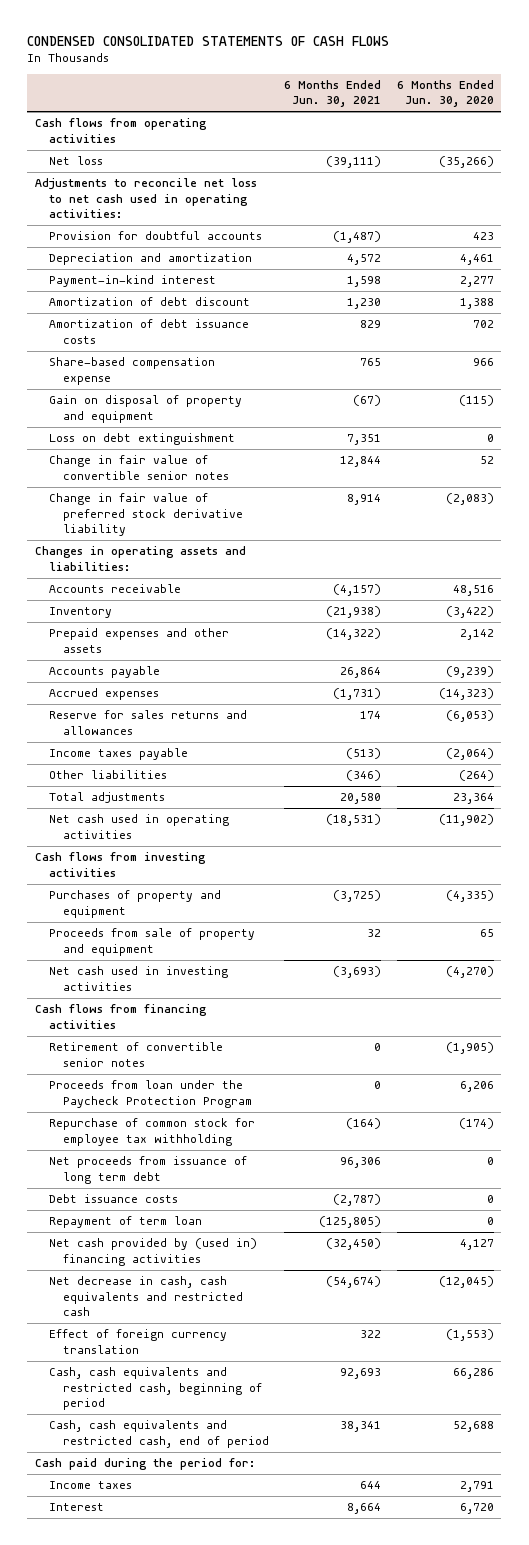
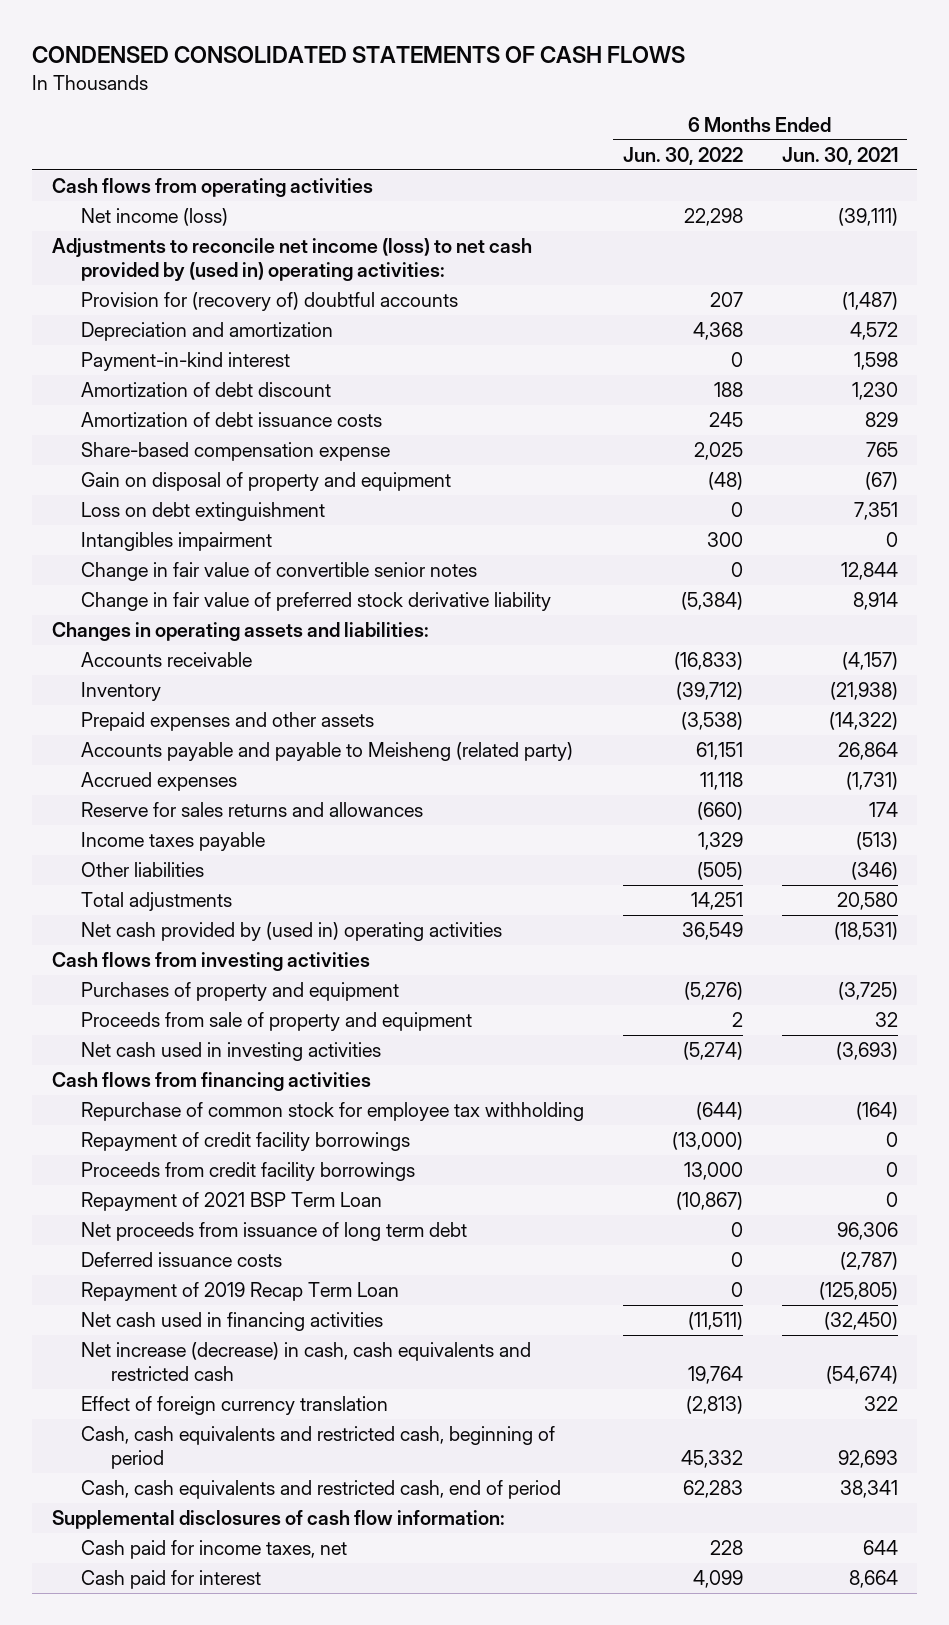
[396,80,494,108] 6 Months Ended Jun. 30, 2020 -> none
none -> [622,146,743,165] Jun. 30, 2022
[49,156,104,166] Net loss -> [81,208,229,227] Net income (loss)
[35,178,258,219] Adjustments to reconcile net loss to net cash used in operating activities: -> [51,238,532,281] Adjustments to reconcile net income (loss) to net cash provided by (used in) operating activities:
[49,231,263,241] Provision for doubtful accounts -> [81,292,459,312] Provision for (recovery of) doubtful accounts
none -> [81,532,273,552] Intangibles impairment
[49,666,161,679] Accounts payable -> [81,742,574,762] Accounts payable and payable to Meisheng (related party)
[49,814,230,839] Net cash used in operating activities -> [81,922,503,942] Net cash provided by (used in) operating activities
[49,1042,224,1067] Retirement of convertible senior notes -> none
[49,1080,253,1108] Proceeds from loan under the Paycheck Protection Program -> none
none -> [81,1132,411,1152] Repayment of credit facility borrowings
none -> [81,1162,416,1182] Proceeds from credit facility borrowings
none -> [81,1192,383,1212] Repayment of 2021 BSP Term Loan
[49,1194,179,1204] Debt issuance costs -> [81,1252,283,1268] Deferred issuance costs
[49,1216,203,1229] Repayment of term loan -> [81,1282,400,1302] Repayment of 2019 Recap Term Loan
[49,1238,258,1266] Net cash provided by (used in) financing activities -> [81,1312,384,1332] Net cash used in financing activities
[49,1276,244,1317] Net decrease in cash, cash equivalents and restricted cash -> [81,1342,532,1381] Net increase (decrease) in cash, cash equivalents and restricted cash
[35,1458,256,1471] Cash paid during the period for: -> none
none -> [51,1510,505,1530] Supplemental disclosures of cash flow information:
[49,1481,133,1490] Income taxes -> [81,1540,348,1560] Cash paid for income taxes, net
[49,1503,105,1512] Interest -> [81,1570,262,1590] Cash paid for interest

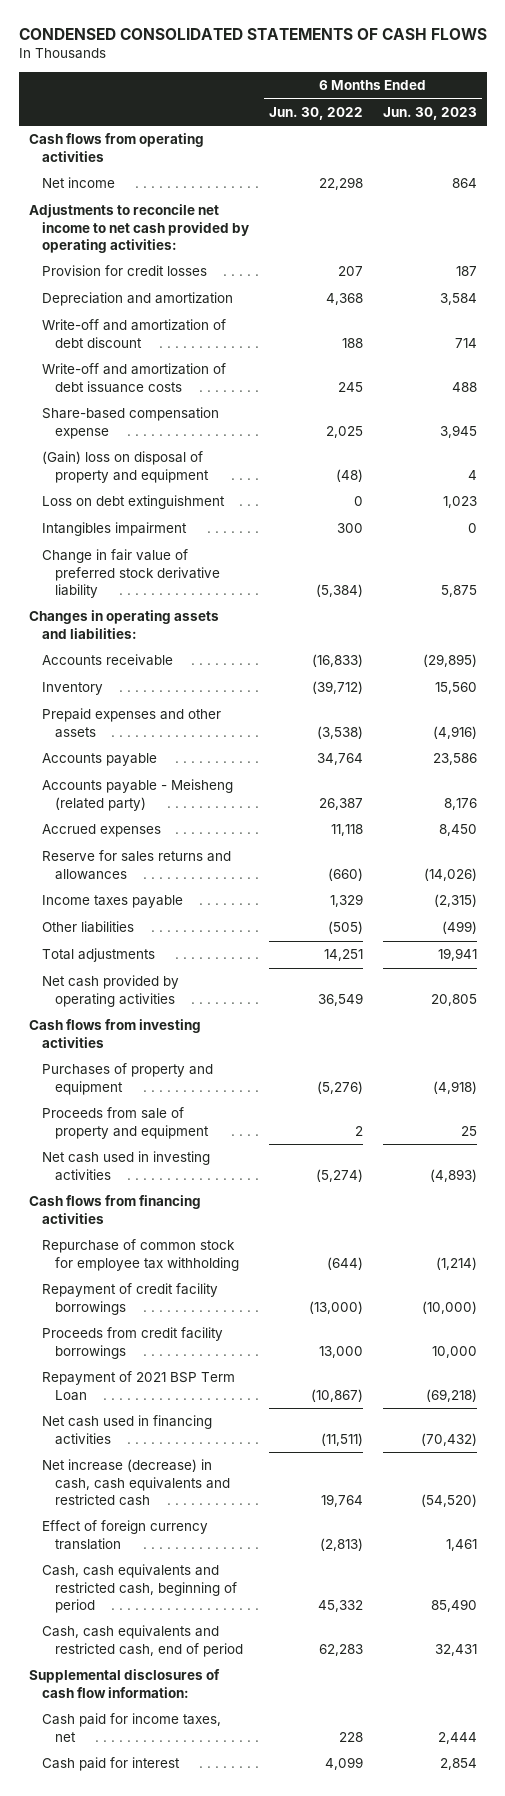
[781,146,898,165] Jun. 30, 2021 -> none
none -> [382,106,477,120] Jun. 30, 2023
[81,292,459,312] Provision for (recovery of) doubtful accounts -> none
[81,208,229,227] Net income (loss) -> [42,177,116,189] Net income
[51,238,532,281] Adjustments to reconcile net income (loss) to net cash provided by (used in) operating activities: -> [28,204,250,253] Adjustments to reconcile net income to net cash provided by operating activities:
none -> [42,265,208,277] Provision for credit losses
[81,352,291,372] Payment-in-kind interest -> none
[81,382,332,398] Amortization of debt discount -> [42,319,227,348] Write-off and amortization of debt discount
[81,412,383,428] Amortization of debt issuance costs -> [42,363,227,393] Write-off and amortization of debt issuance costs
[81,472,452,492] Gain on disposal of property and equipment -> [42,451,210,483] (Gain) loss on disposal of property and equipment
[81,562,478,582] Change in fair value of convertible senior notes -> none
[81,742,574,762] Accounts payable and payable to Meisheng (related party) -> [42,753,158,767] Accounts payable
[695,742,743,761] 61,151 -> [316,753,363,766] 34,764
none -> [42,779,234,811] Accounts payable - Meisheng (related party)
[81,922,503,942] Net cash provided by (used in) operating activities -> [42,975,180,1007] Net cash provided by operating activities
[81,1222,468,1242] Net proceeds from issuance of long term debt -> none
[81,1252,283,1268] Deferred issuance costs -> none
[81,1282,400,1302] Repayment of 2019 Recap Term Loan -> none

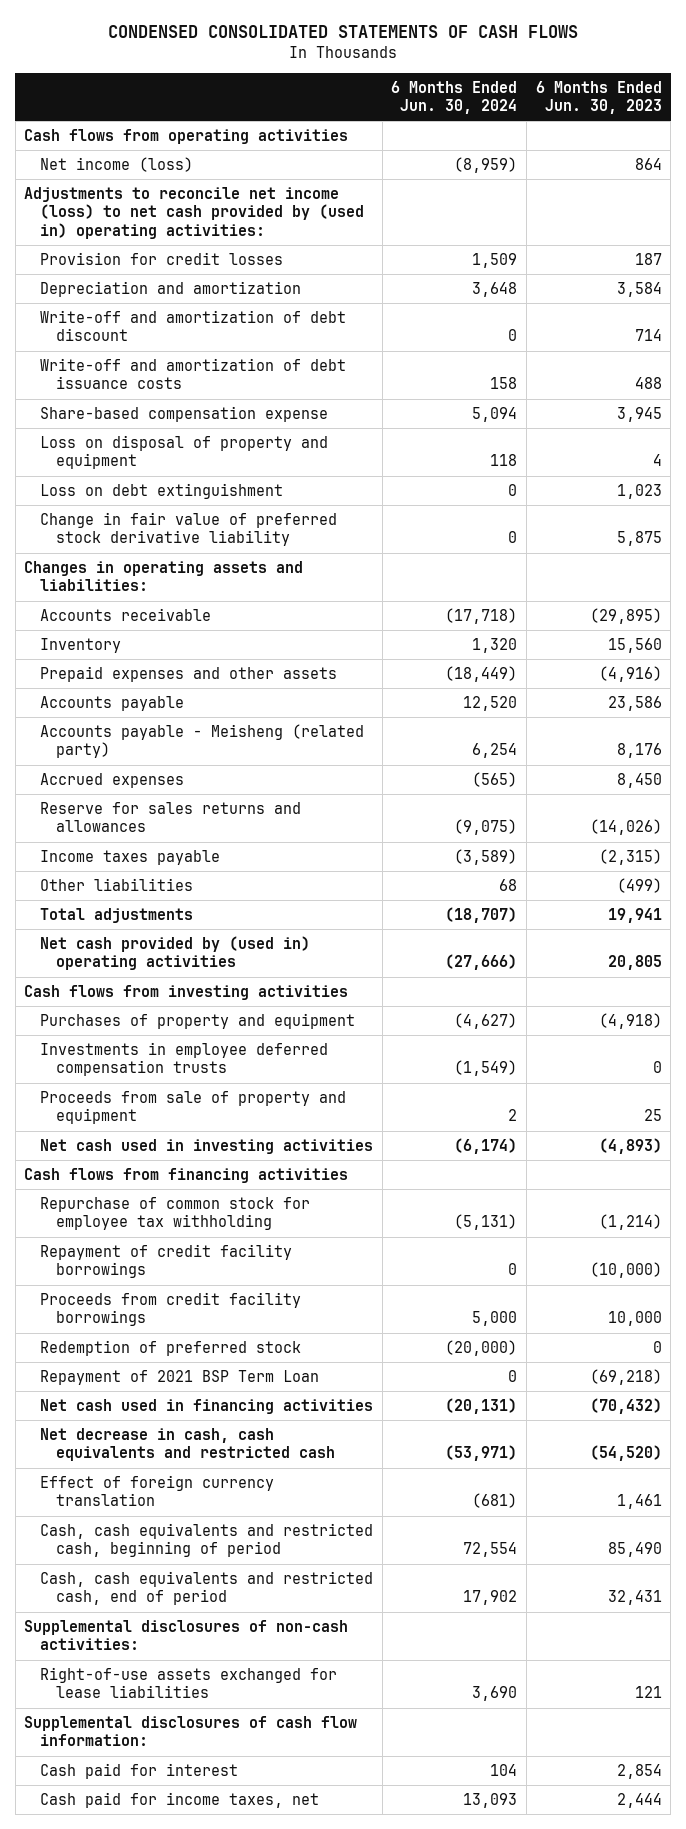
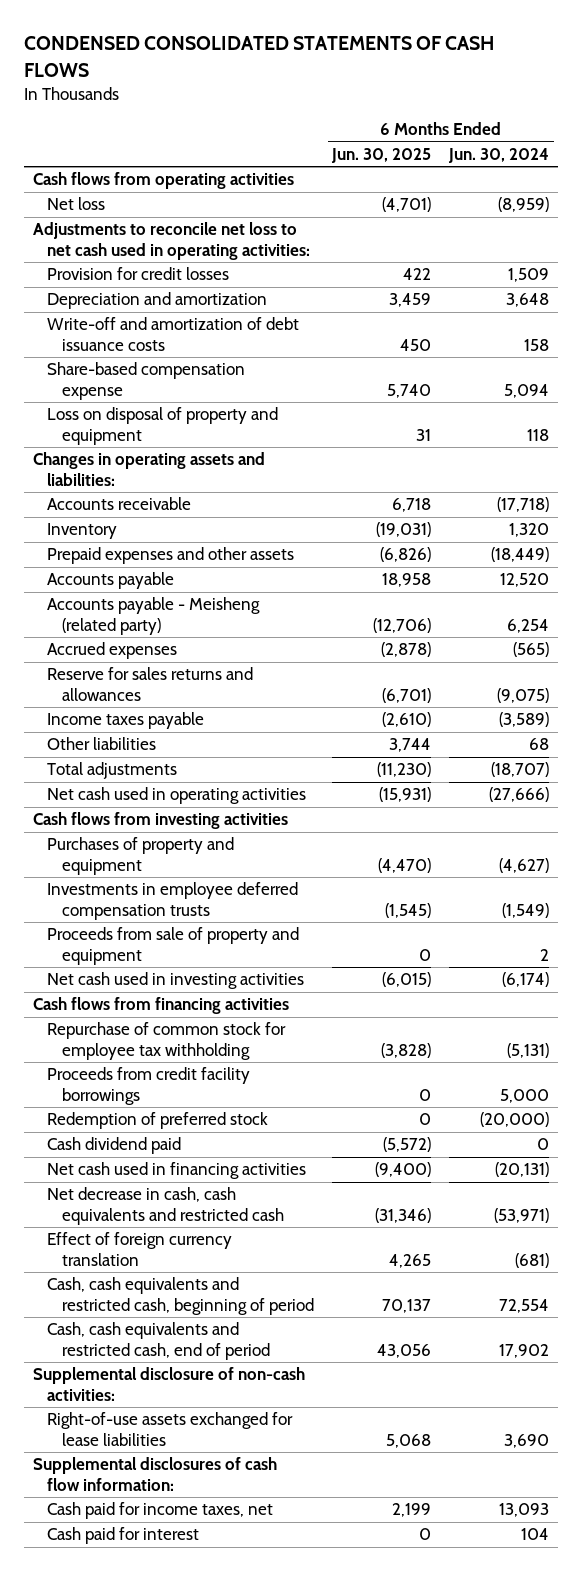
[535,80,662,115] 6 Months Ended Jun. 30, 2023 -> none
none -> [331,148,432,164] Jun. 30, 2025
[40,157,194,173] Net income (loss) -> [47,197,106,211] Net loss
[24,187,365,239] Adjustments to reconcile net income (loss) to net cash provided by (used in) operating activities: -> [32,222,311,260] Adjustments to reconcile net loss to net cash used in operating activities:
[40,310,347,342] Write-off and amortization of debt discount -> none
[40,483,284,500] Loss on debt extinguishment -> none
[40,512,338,547] Change in fair value of preferred stock derivative liability -> none
[40,936,311,971] Net cash provided by (used in) operating activities -> [47,787,307,805] Net cash used in operating activities
[40,1244,293,1279] Repayment of credit facility borrowings -> none
[40,1370,320,1386] Repayment of 2021 BSP Term Loan -> none
none -> [47,1137,182,1155] Cash dividend paid
[24,1620,349,1651] Supplemental disclosures of non-cash activities: -> [32,1367,305,1401] Supplemental disclosure of non-cash activities:
[40,1763,239,1780] Cash paid for interest -> [47,1527,200,1545] Cash paid for interest

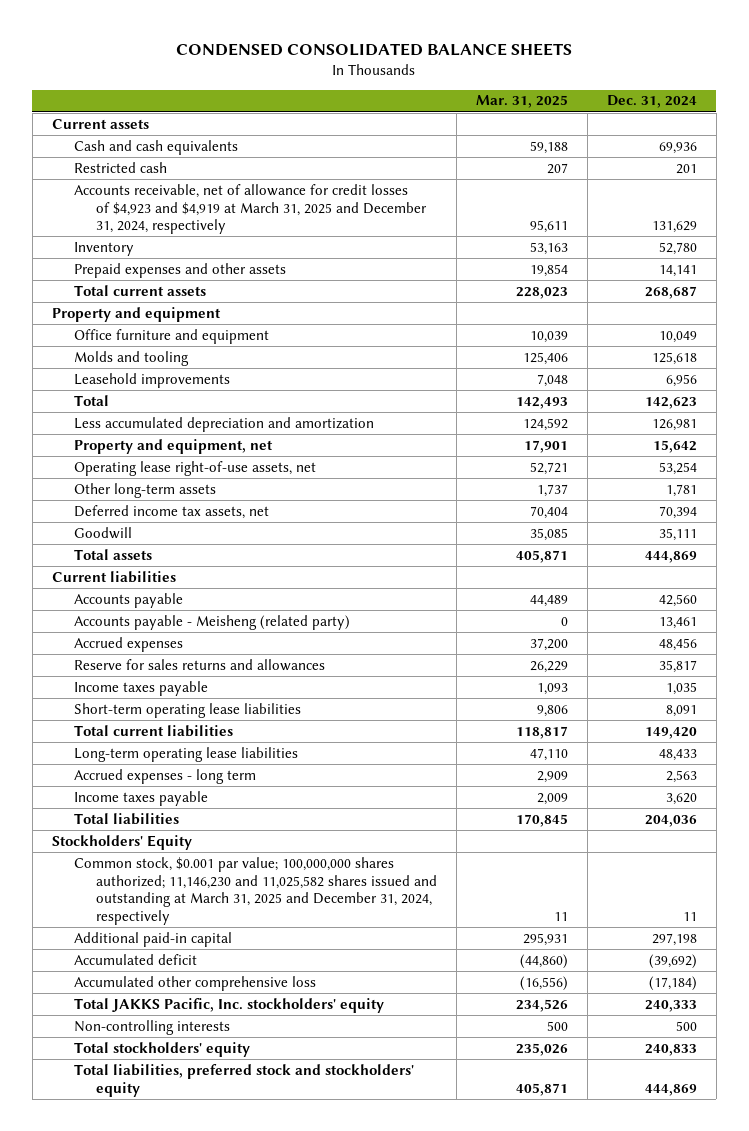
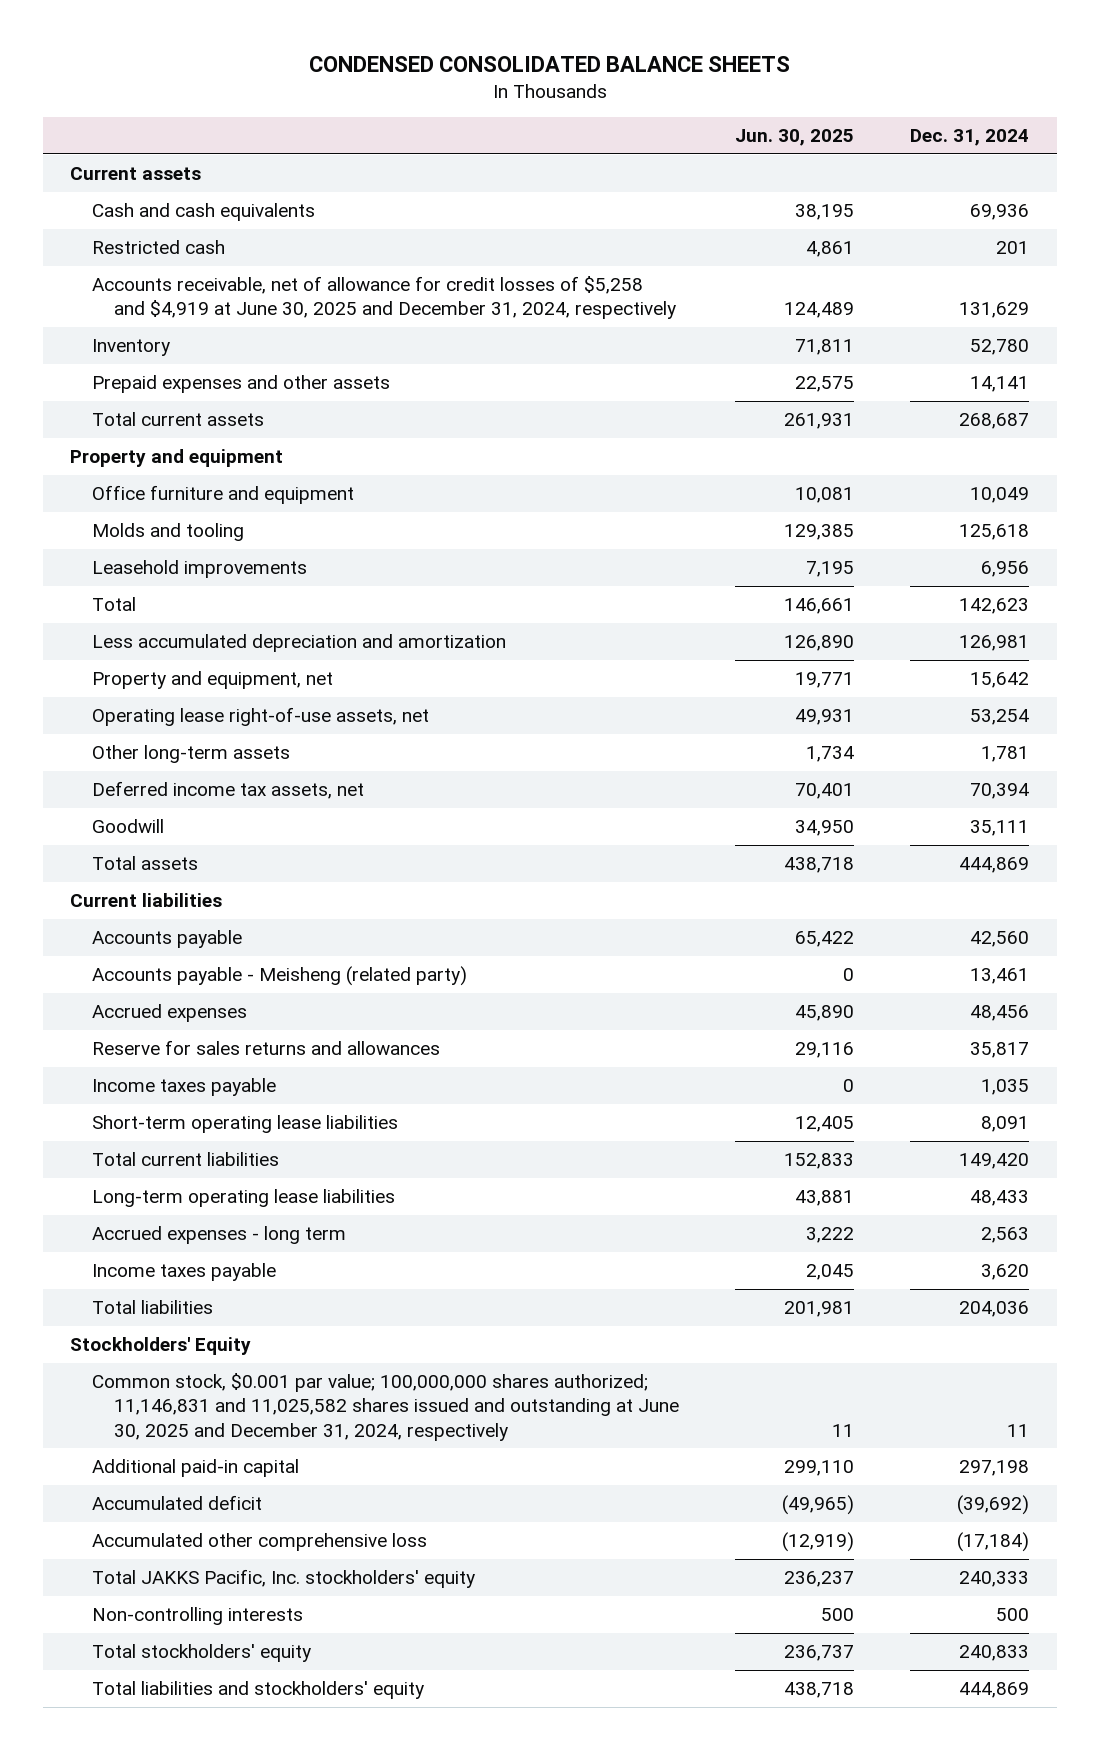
[475,95,568,109] Mar. 31, 2025 -> none
none -> [734,129,854,147] Jun. 30, 2025
[73,183,427,235] Accounts receivable, net of allowance for credit losses of $4,923 and $4,919 at March 31, 2025 and December 31, 2024, respectively -> [92,276,676,320] Accounts receivable, net of allowance for credit losses of $5,258 and $4,919 at June 30, 2025 and December 31, 2024, respectively
[73,856,437,926] Common stock, $0.001 par value; 100,000,000 shares authorized; 11,146,230 and 11,025,582 shares issued and outstanding at March 31, 2025 and December 31, 2024, respectively -> [92,1373,679,1441] Common stock, $0.001 par value; 100,000,000 shares authorized; 11,146,831 and 11,025,582 shares issued and outstanding at June 30, 2025 and December 31, 2024, respectively
[73,1063,414,1097] Total liabilities, preferred stock and stockholders' equity -> [92,1681,425,1700] Total liabilities and stockholders' equity

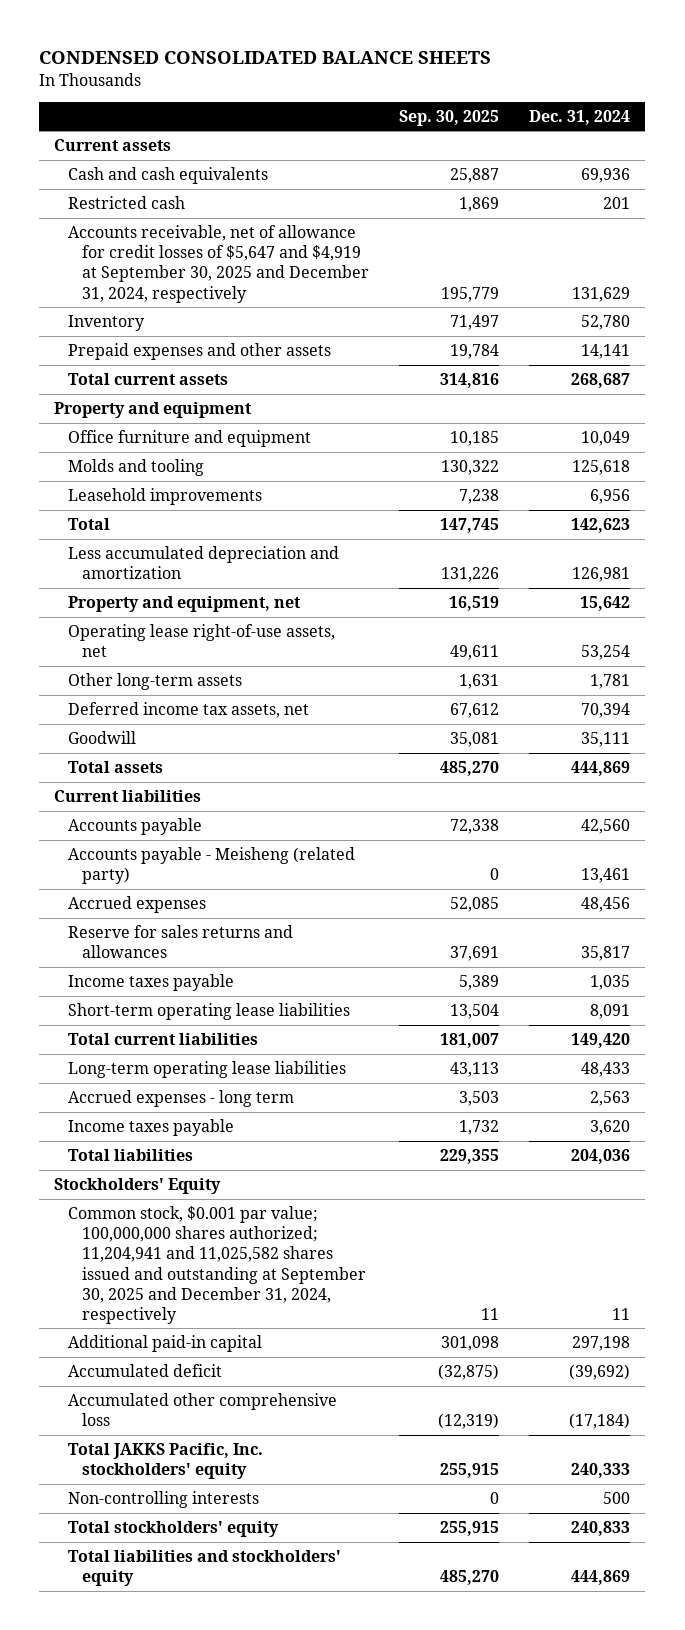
[734,129,854,147] Jun. 30, 2025 -> none
none -> [399,109,500,126] Sep. 30, 2025
[92,276,676,320] Accounts receivable, net of allowance for credit losses of $5,258 and $4,919 at June 30, 2025 and December 31, 2024, respectively -> [68,225,369,303] Accounts receivable, net of allowance for credit losses of $5,647 and $4,919 at September 30, 2025 and December 31, 2024, respectively
[92,1373,679,1441] Common stock, $0.001 par value; 100,000,000 shares authorized; 11,146,831 and 11,025,582 shares issued and outstanding at June 30, 2025 and December 31, 2024, respectively -> [68,1206,366,1324] Common stock, $0.001 par value; 100,000,000 shares authorized; 11,204,941 and 11,025,582 shares issued and outstanding at September 30, 2025 and December 31, 2024, respectively

